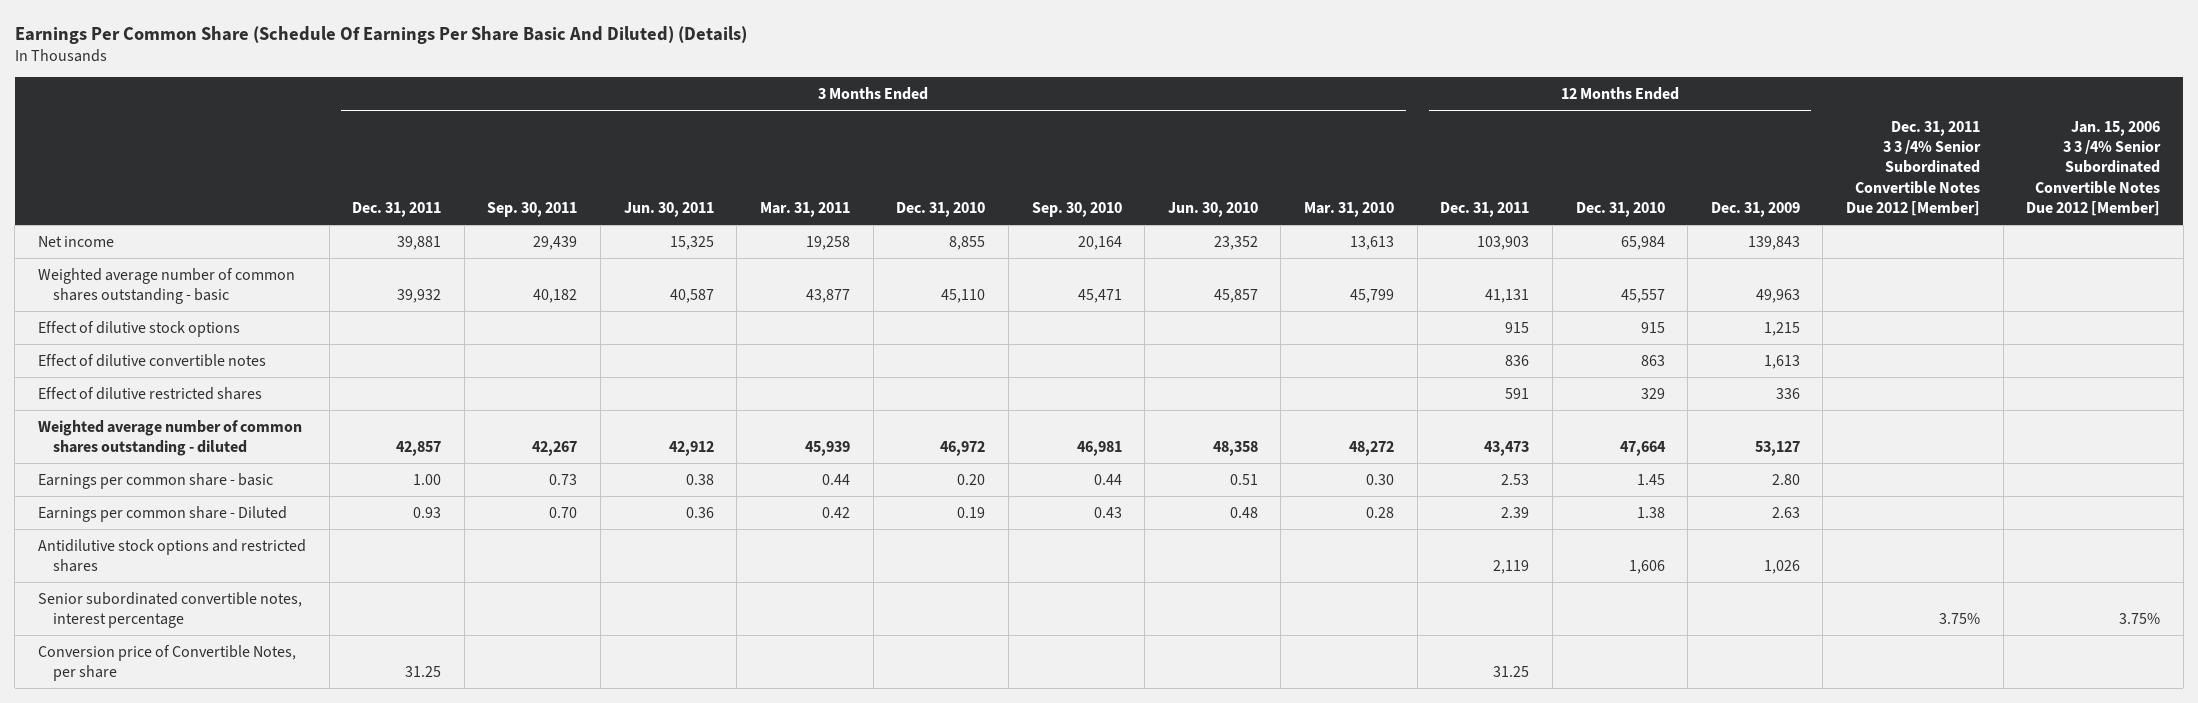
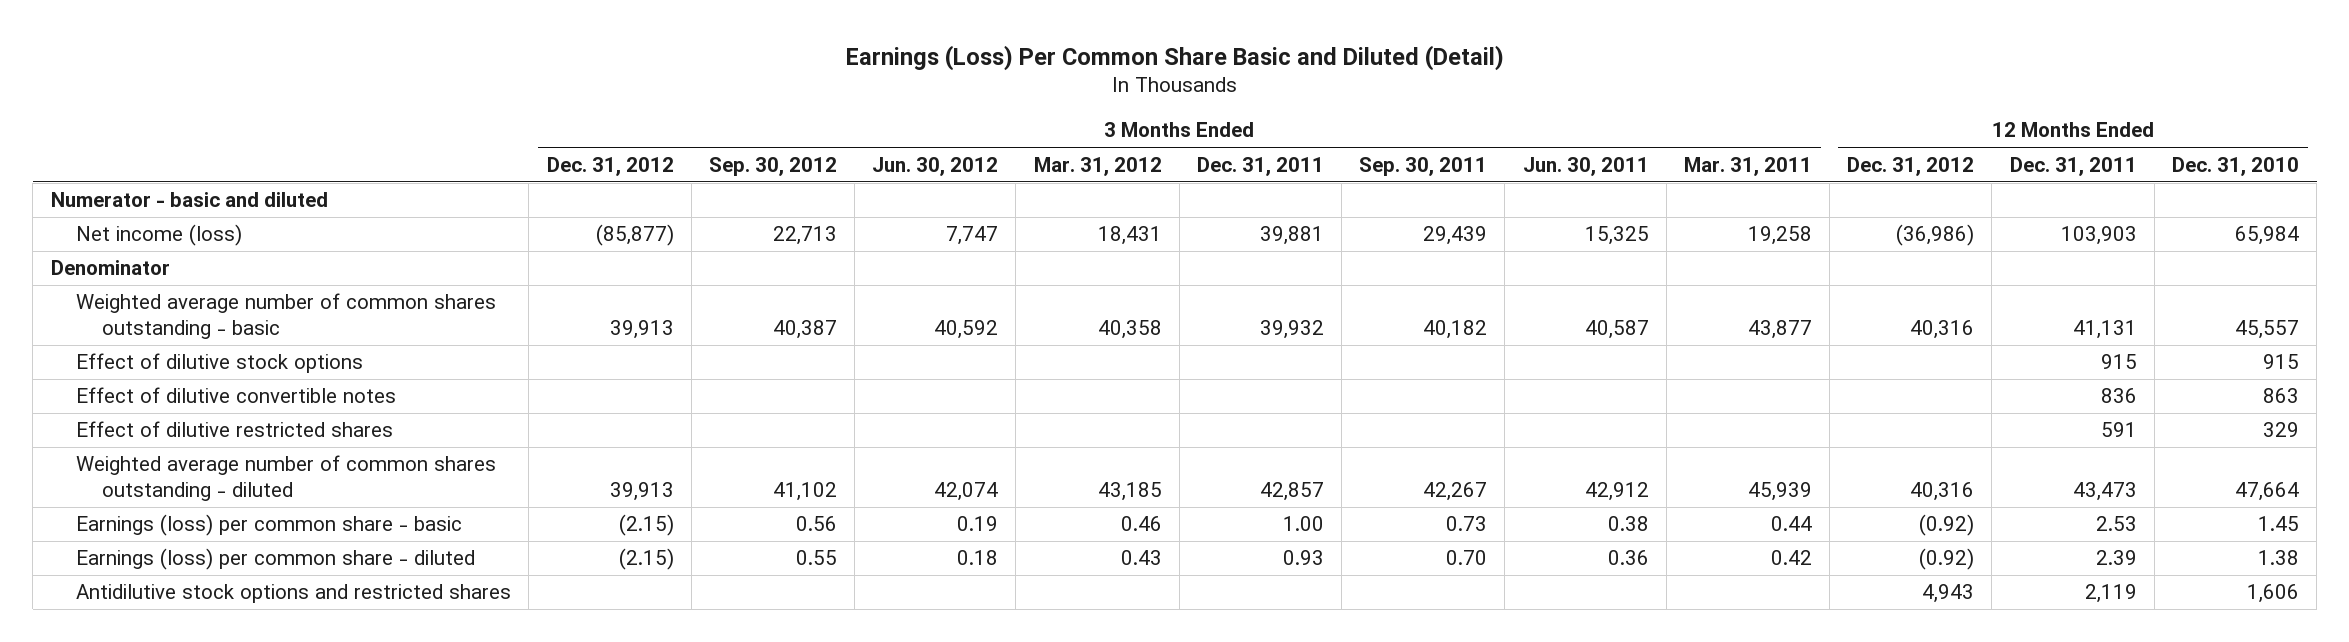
[14,25,747,44] Earnings Per Common Share (Schedule Of Earnings Per Share Basic And Diluted) (Details) -> [845,44,1504,71] Earnings (Loss) Per Common Share Basic and Diluted (Detail)
[896,202,986,218] Dec. 31, 2010 -> none
[1031,202,1122,218] Sep. 30, 2010 -> none
[1167,202,1258,218] Jun. 30, 2010 -> none
[1304,202,1395,218] Mar. 31, 2010 -> none
[1710,202,1800,218] Dec. 31, 2009 -> none
[1846,120,1982,217] Dec. 31, 2011 3 3 /4% Senior Subordinated Convertible Notes Due 2012 [Member] -> none
[2026,120,2162,217] Jan. 15, 2006 3 3 /4% Senior Subordinated Convertible Notes Due 2012 [Member] -> none
none -> [546,156,674,176] Dec. 31, 2012
none -> [708,156,837,176] Sep. 30, 2012
none -> [872,156,999,176] Jun. 30, 2012
none -> [1033,156,1162,176] Mar. 31, 2012
none -> [1847,156,1975,176] Dec. 31, 2012
none -> [50,192,328,208] Numerator - basic and diluted
[37,235,114,247] Net income -> [76,224,243,247] Net income (loss)
none -> [50,260,170,276] Denominator
[37,472,273,489] Earnings per common share - basic -> [76,514,463,537] Earnings (loss) per common share - basic
[37,505,287,522] Earnings per common share - Diluted -> [76,548,476,571] Earnings (loss) per common share - diluted
[37,591,302,628] Senior subordinated convertible notes, interest percentage -> none
[37,644,296,681] Conversion price of Convertible Notes, per share -> none

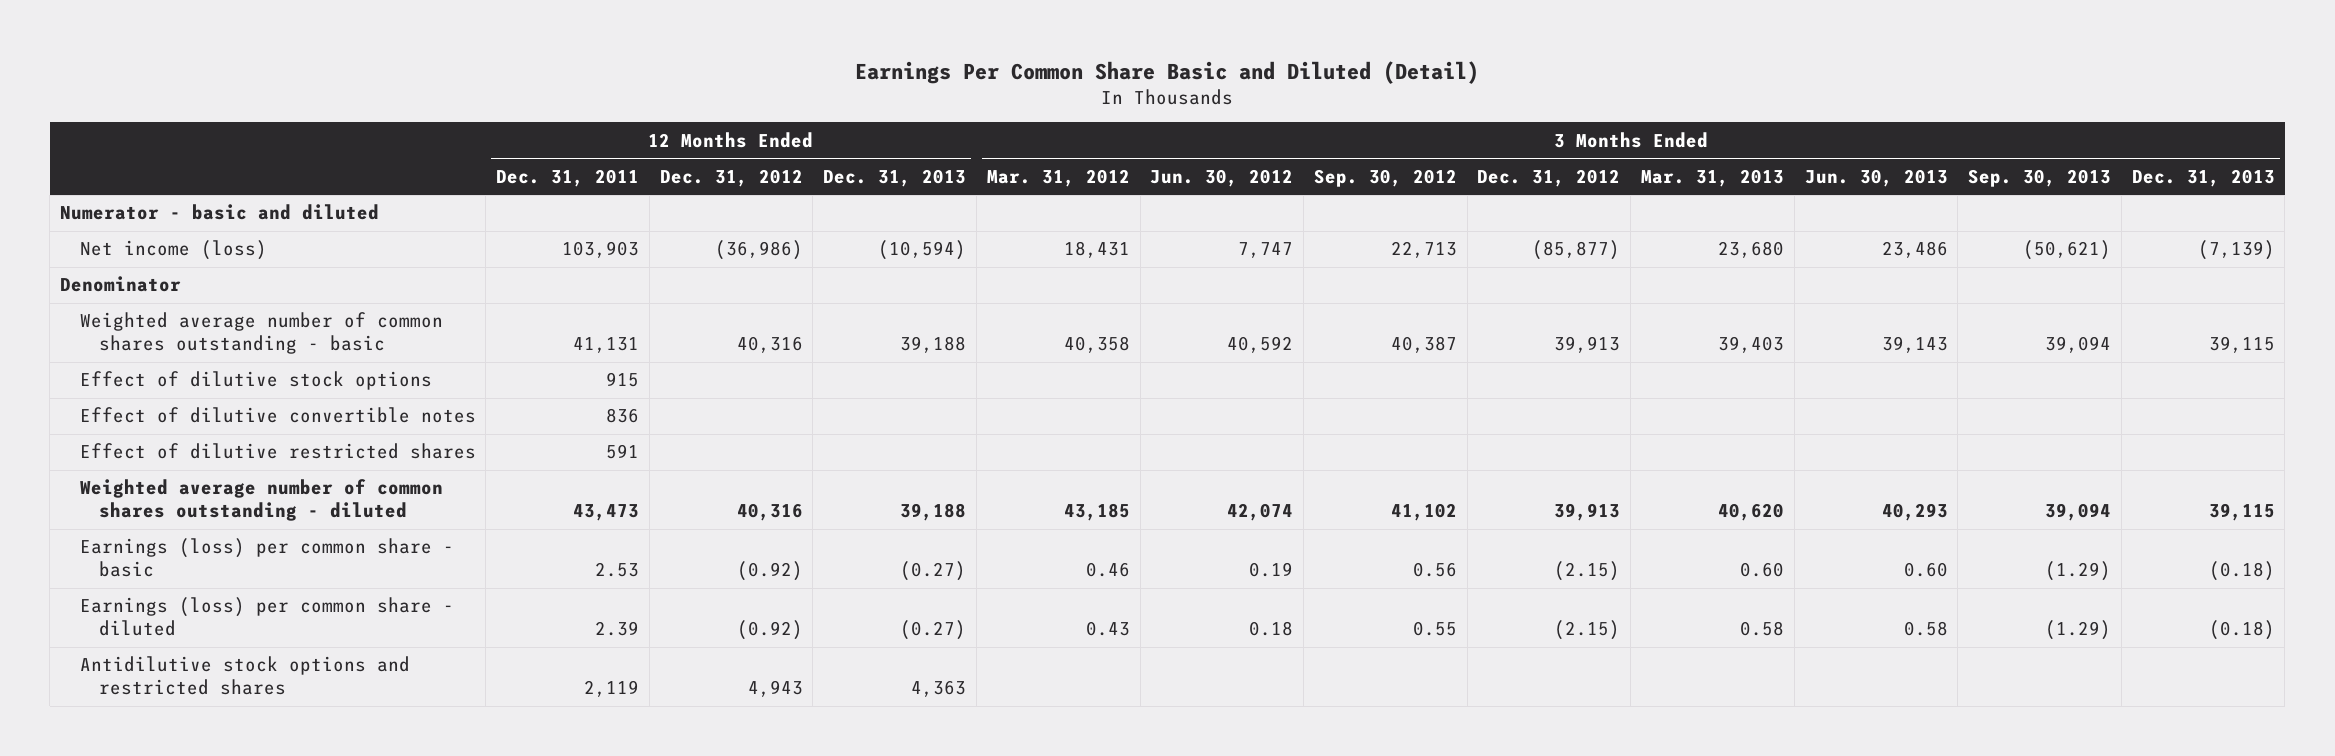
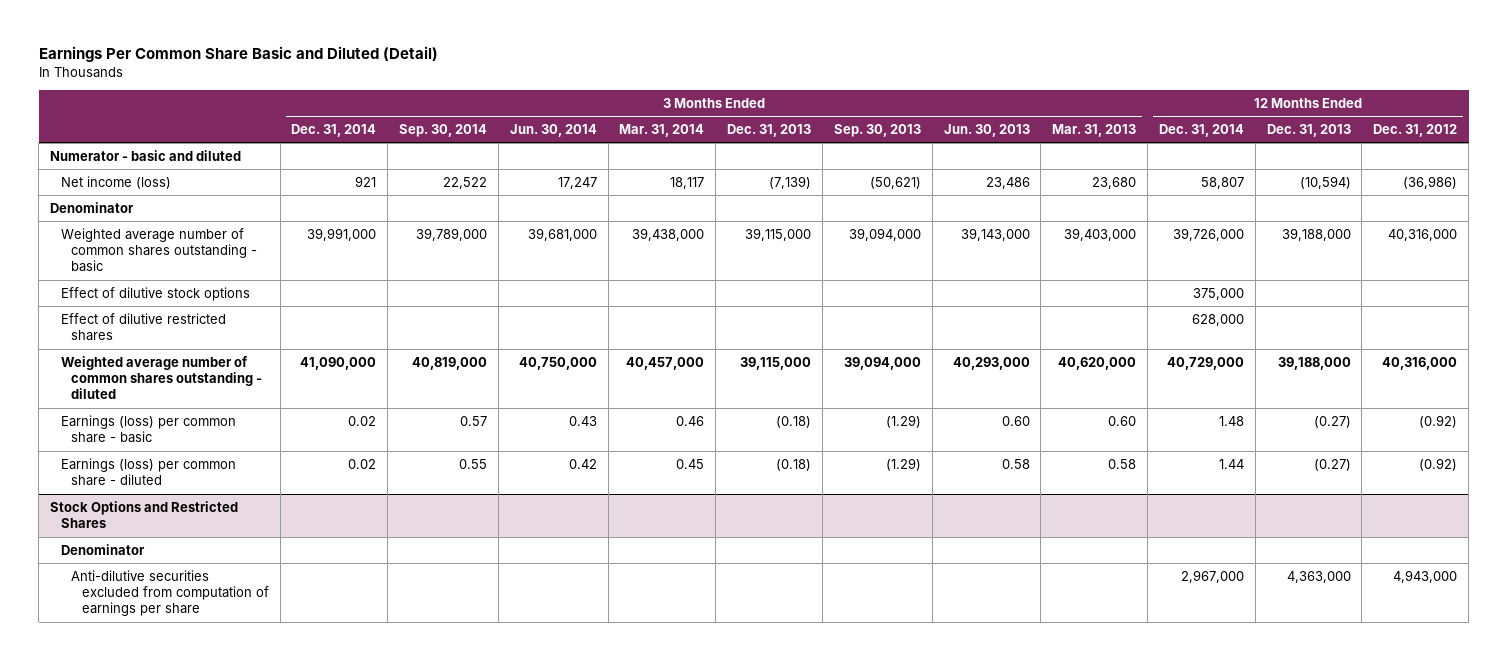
[496,168,640,187] Dec. 31, 2011 -> none
[986,168,1130,187] Mar. 31, 2012 -> none
[1150,168,1294,187] Jun. 30, 2012 -> none
[1313,168,1457,187] Sep. 30, 2012 -> none
[1477,168,1621,187] Dec. 31, 2012 -> none
none -> [291,124,377,138] Dec. 31, 2014
none -> [399,124,488,138] Sep. 30, 2014
none -> [509,124,597,138] Jun. 30, 2014
none -> [619,124,705,138] Mar. 31, 2014
none -> [1158,124,1244,138] Dec. 31, 2014
[736,336,803,354] 40,316 -> [1388,228,1458,241] 40,316,000
[900,336,967,354] 39,188 -> [1281,227,1351,241] 39,188,000
[1717,336,1784,354] 39,403 -> [1064,227,1137,241] 39,403,000
[1881,336,1948,354] 39,143 -> [960,227,1030,241] 39,143,000
[2045,336,2112,354] 39,094 -> [848,227,921,241] 39,094,000
[2208,336,2275,354] 39,115 -> [745,227,812,241] 39,115,000
[79,407,476,424] Effect of dilutive convertible notes -> none
[736,503,803,522] 40,316 -> [1382,356,1458,370] 40,316,000
[900,503,967,522] 39,188 -> [1277,356,1351,370] 39,188,000
[1717,503,1784,522] 40,620 -> [1058,356,1137,370] 40,620,000
[1881,503,1948,522] 40,293 -> [952,356,1030,370] 40,293,000
[2045,503,2112,522] 39,094 -> [843,356,921,370] 39,094,000
[2208,503,2275,522] 39,115 -> [740,356,812,370] 39,115,000
[79,656,410,696] Antidilutive stock options and restricted shares -> none
none -> [49,500,238,529] Stock Options and Restricted Shares
none -> [60,543,145,555] Denominator
none -> [71,569,269,617] Anti-dilutive securities excluded from computation of earnings per share

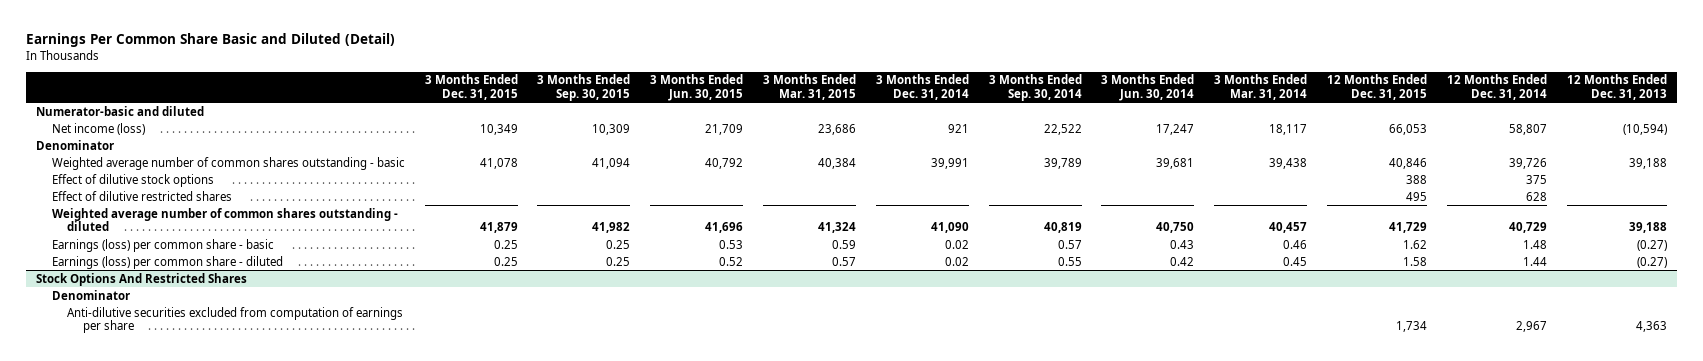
[727,124,812,138] Dec. 31, 2013 -> none
[833,124,921,138] Sep. 30, 2013 -> none
[943,124,1030,138] Jun. 30, 2013 -> none
[1052,124,1137,138] Mar. 31, 2013 -> none
[1373,124,1458,138] Dec. 31, 2012 -> none
none -> [424,74,518,101] 3 Months Ended Dec. 31, 2015
none -> [537,74,631,102] 3 Months Ended Sep. 30, 2015
none -> [650,74,744,102] 3 Months Ended Jun. 30, 2015
none -> [762,74,856,101] 3 Months Ended Mar. 31, 2015
none -> [1327,74,1428,101] 12 Months Ended Dec. 31, 2015
[49,149,241,161] Numerator - basic and diluted -> [35,105,204,116] Numerator-basic and diluted
[307,227,377,241] 39,991,000 -> [930,157,969,169] 39,991
[416,227,488,241] 39,789,000 -> [1043,157,1082,169] 39,789
[527,227,597,241] 39,681,000 -> [1156,157,1195,169] 39,681
[632,227,705,241] 39,438,000 -> [1269,157,1308,169] 39,438
[1172,227,1244,241] 39,726,000 -> [1508,157,1547,169] 39,726
[1281,227,1351,241] 39,188,000 -> [1628,157,1667,169] 39,188
[1192,287,1244,300] 375,000 -> [1525,174,1547,184] 375
[1191,313,1244,326] 628,000 -> [1525,191,1547,201] 628
[300,356,377,370] 41,090,000 -> [930,222,969,234] 41,090
[412,356,488,370] 40,819,000 -> [1043,222,1082,234] 40,819
[518,356,597,370] 40,750,000 -> [1156,222,1195,234] 40,750
[626,356,705,370] 40,457,000 -> [1269,222,1308,234] 40,457
[1166,356,1244,370] 40,729,000 -> [1508,222,1547,234] 40,729
[1277,356,1351,370] 39,188,000 -> [1628,222,1667,234] 39,188
[49,500,238,529] Stock Options and Restricted Shares -> [35,272,247,286] Stock Options And Restricted Shares
[1180,569,1244,583] 2,967,000 -> [1515,321,1547,333] 2,967
[1286,570,1351,583] 4,363,000 -> [1635,321,1667,333] 4,363

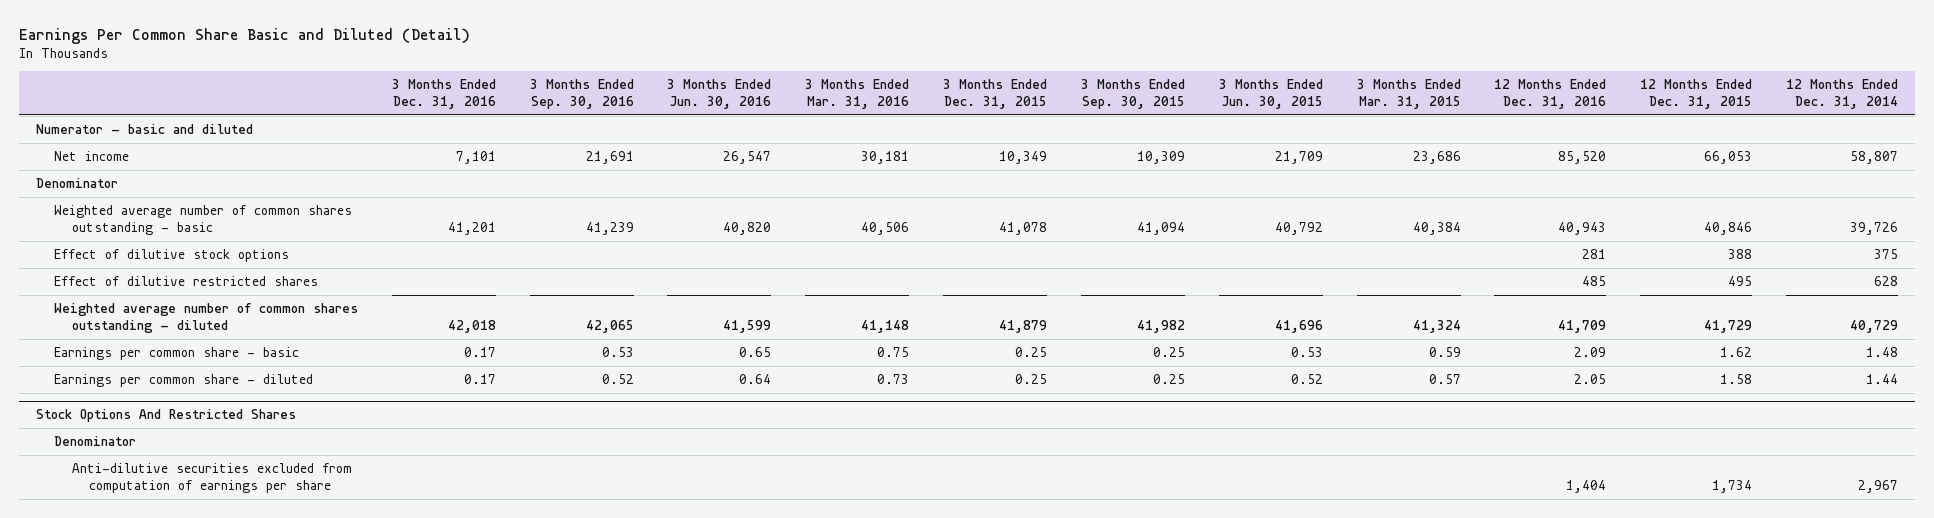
[875,74,969,101] 3 Months Ended Dec. 31, 2014 -> none
[988,74,1082,102] 3 Months Ended Sep. 30, 2014 -> none
[1101,74,1195,102] 3 Months Ended Jun. 30, 2014 -> none
[1214,74,1308,101] 3 Months Ended Mar. 31, 2014 -> none
[1566,74,1667,101] 12 Months Ended Dec. 31, 2013 -> none
none -> [391,79,496,109] 3 Months Ended Dec. 31, 2016
none -> [529,79,634,109] 3 Months Ended Sep. 30, 2016
none -> [667,79,772,109] 3 Months Ended Jun. 30, 2016
none -> [805,79,910,109] 3 Months Ended Mar. 31, 2016
none -> [1494,79,1607,109] 12 Months Ended Dec. 31, 2016
[35,105,204,116] Numerator-basic and diluted -> [36,123,254,134] Numerator - basic and diluted
[51,122,145,135] Net income (loss) -> [54,150,130,161] Net income
[51,238,274,252] Earnings (loss) per common share - basic -> [54,346,300,360] Earnings per common share - basic
[51,255,283,269] Earnings (loss) per common share - diluted -> [54,373,314,387] Earnings per common share - diluted

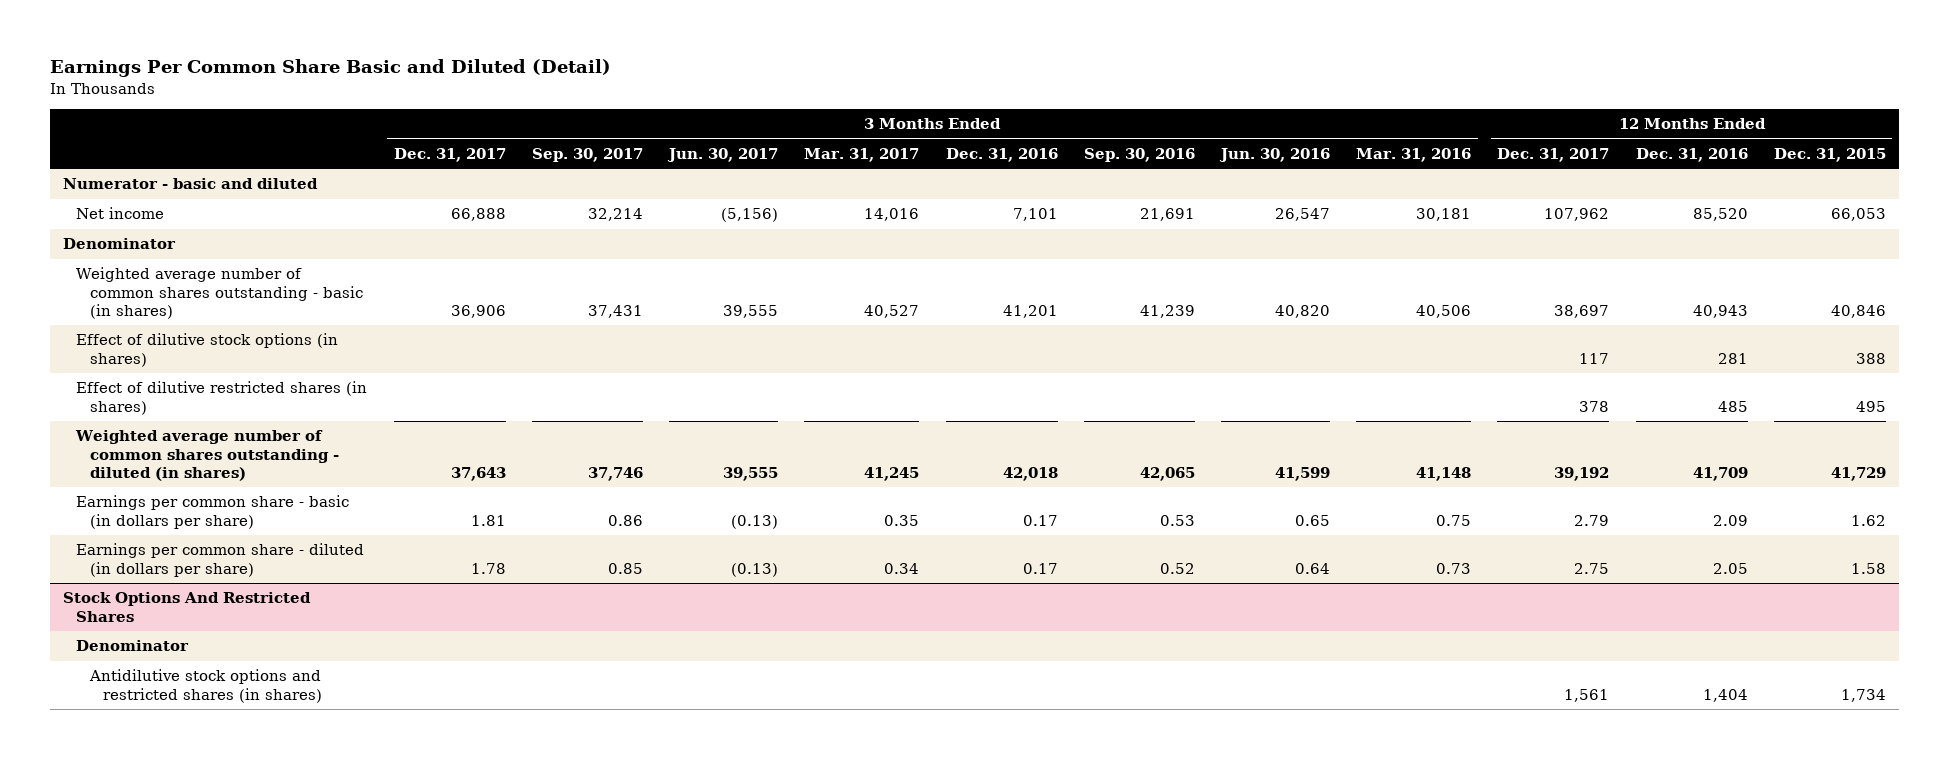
[943,79,1048,109] 3 Months Ended Dec. 31, 2015 -> none
[1080,79,1185,109] 3 Months Ended Sep. 30, 2015 -> none
[1218,79,1323,109] 3 Months Ended Jun. 30, 2015 -> none
[1356,79,1461,109] 3 Months Ended Mar. 31, 2015 -> none
[1785,79,1898,109] 12 Months Ended Dec. 31, 2014 -> none
none -> [393,147,506,162] Dec. 31, 2017
none -> [531,147,643,162] Sep. 30, 2017
none -> [667,147,779,162] Jun. 30, 2017
none -> [804,147,920,162] Mar. 31, 2017
none -> [1497,147,1610,162] Dec. 31, 2017
[54,204,353,235] Weighted average number of common shares outstanding - basic -> [76,267,363,320] Weighted average number of common shares outstanding - basic (in shares)
[54,248,290,262] Effect of dilutive stock options -> [76,333,339,367] Effect of dilutive stock options (in shares)
[54,275,319,286] Effect of dilutive restricted shares -> [76,381,368,415] Effect of dilutive restricted shares (in shares)
[54,302,359,333] Weighted average number of common shares outstanding - diluted -> [75,430,339,482] Weighted average number of common shares outstanding - diluted (in shares)
[54,346,300,360] Earnings per common share - basic -> [76,495,350,529] Earnings per common share - basic (in dollars per share)
[54,373,314,387] Earnings per common share - diluted -> [76,543,365,577] Earnings per common share - diluted (in dollars per share)
[71,462,352,493] Anti-dilutive securities excluded from computation of earnings per share -> [88,669,323,703] Antidilutive stock options and restricted shares (in shares)

